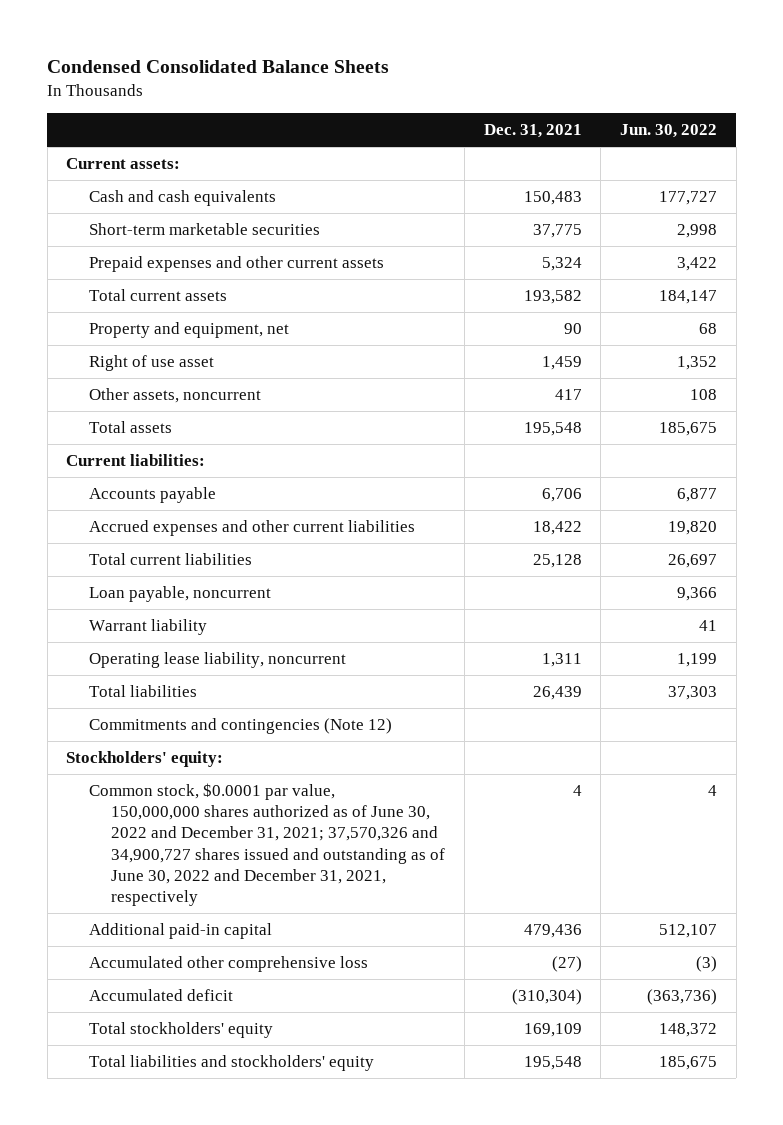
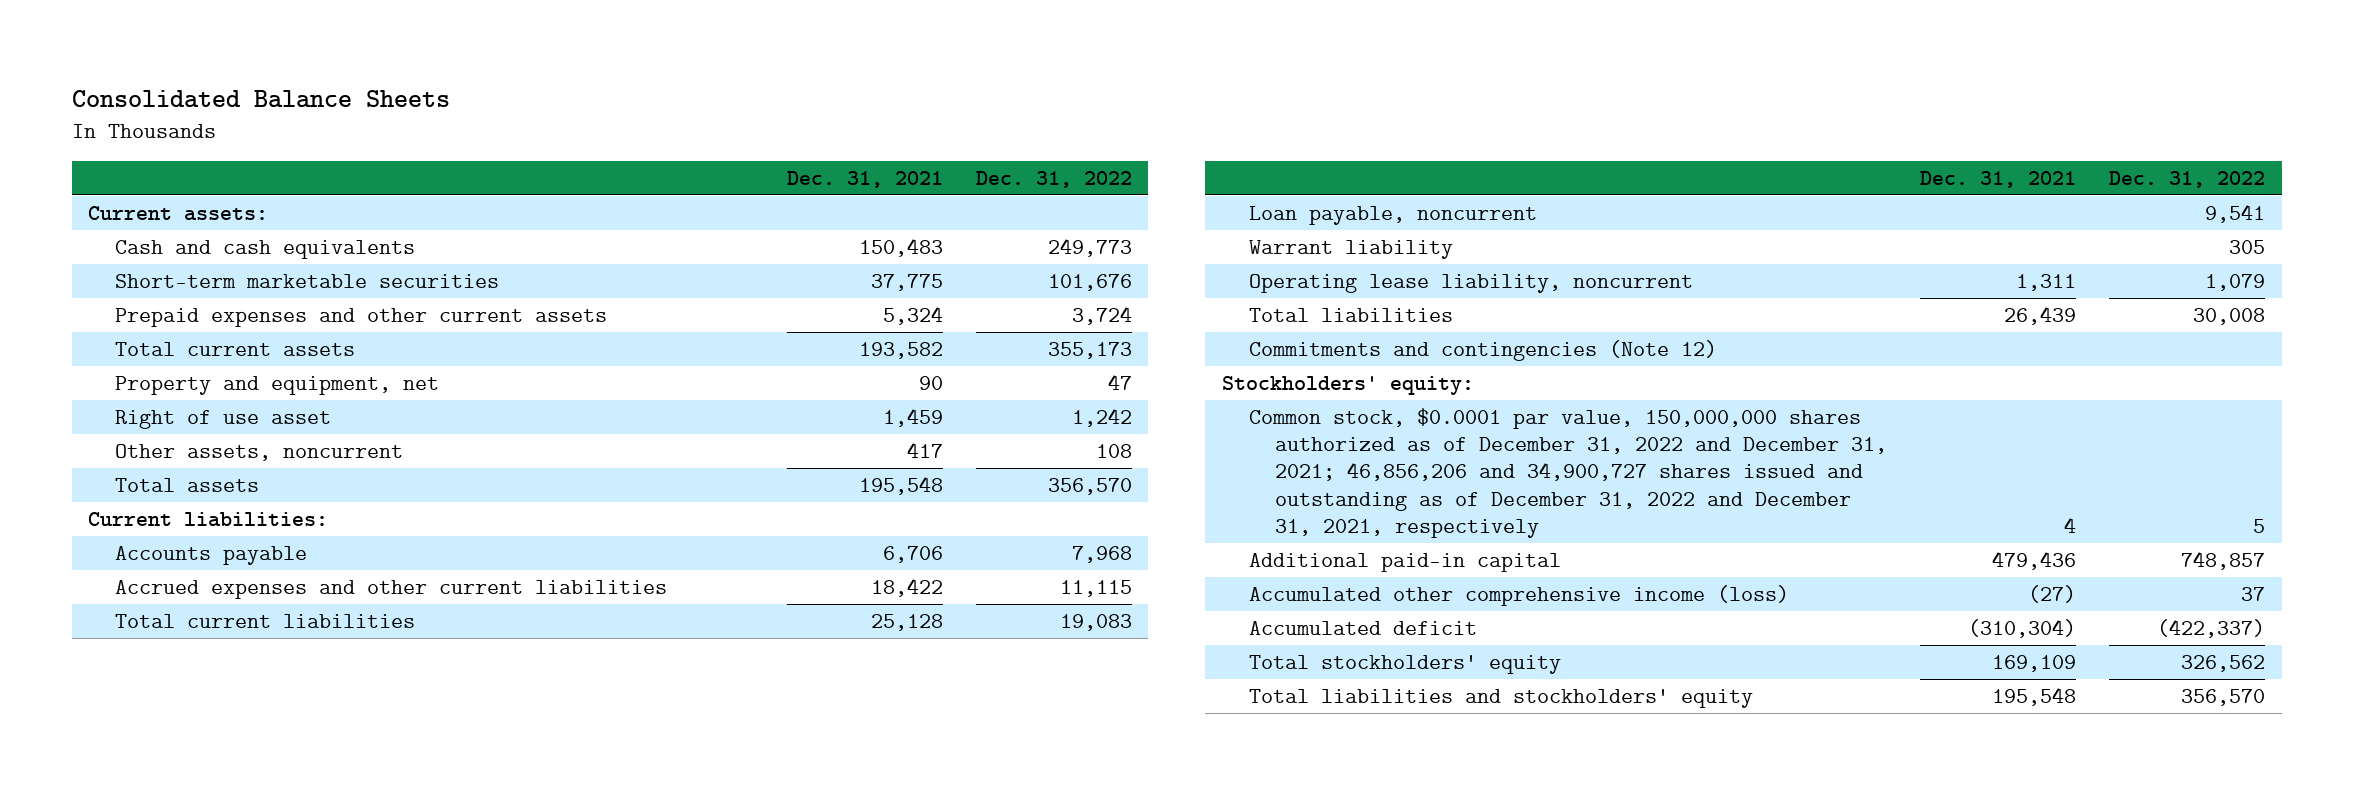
[47,60,390,74] Condensed Consolidated Balance Sheets -> [71,90,450,109] Consolidated Balance Sheets
[619,124,717,139] Jun. 30, 2022 -> none
none -> [975,170,1132,188] Dec. 31, 2022
[88,782,446,907] Common stock, $0.0001 par value, 150,000,000 shares authorized as of June 30, 2022 and December 31, 2021; 37,570,326 and 34,900,727 shares issued and outstanding as of June 30, 2022 and December 31, 2021, respectively -> [1248,407,1888,539] Common stock, $0.0001 par value, 150,000,000 shares authorized as of December 31, 2022 and December 31, 2021; 46,856,206 and 34,900,727 shares issued and outstanding as of December 31, 2022 and December 31, 2021, respectively
[88,955,368,972] Accumulated other comprehensive loss -> [1248,584,1789,606] Accumulated other comprehensive income (loss)

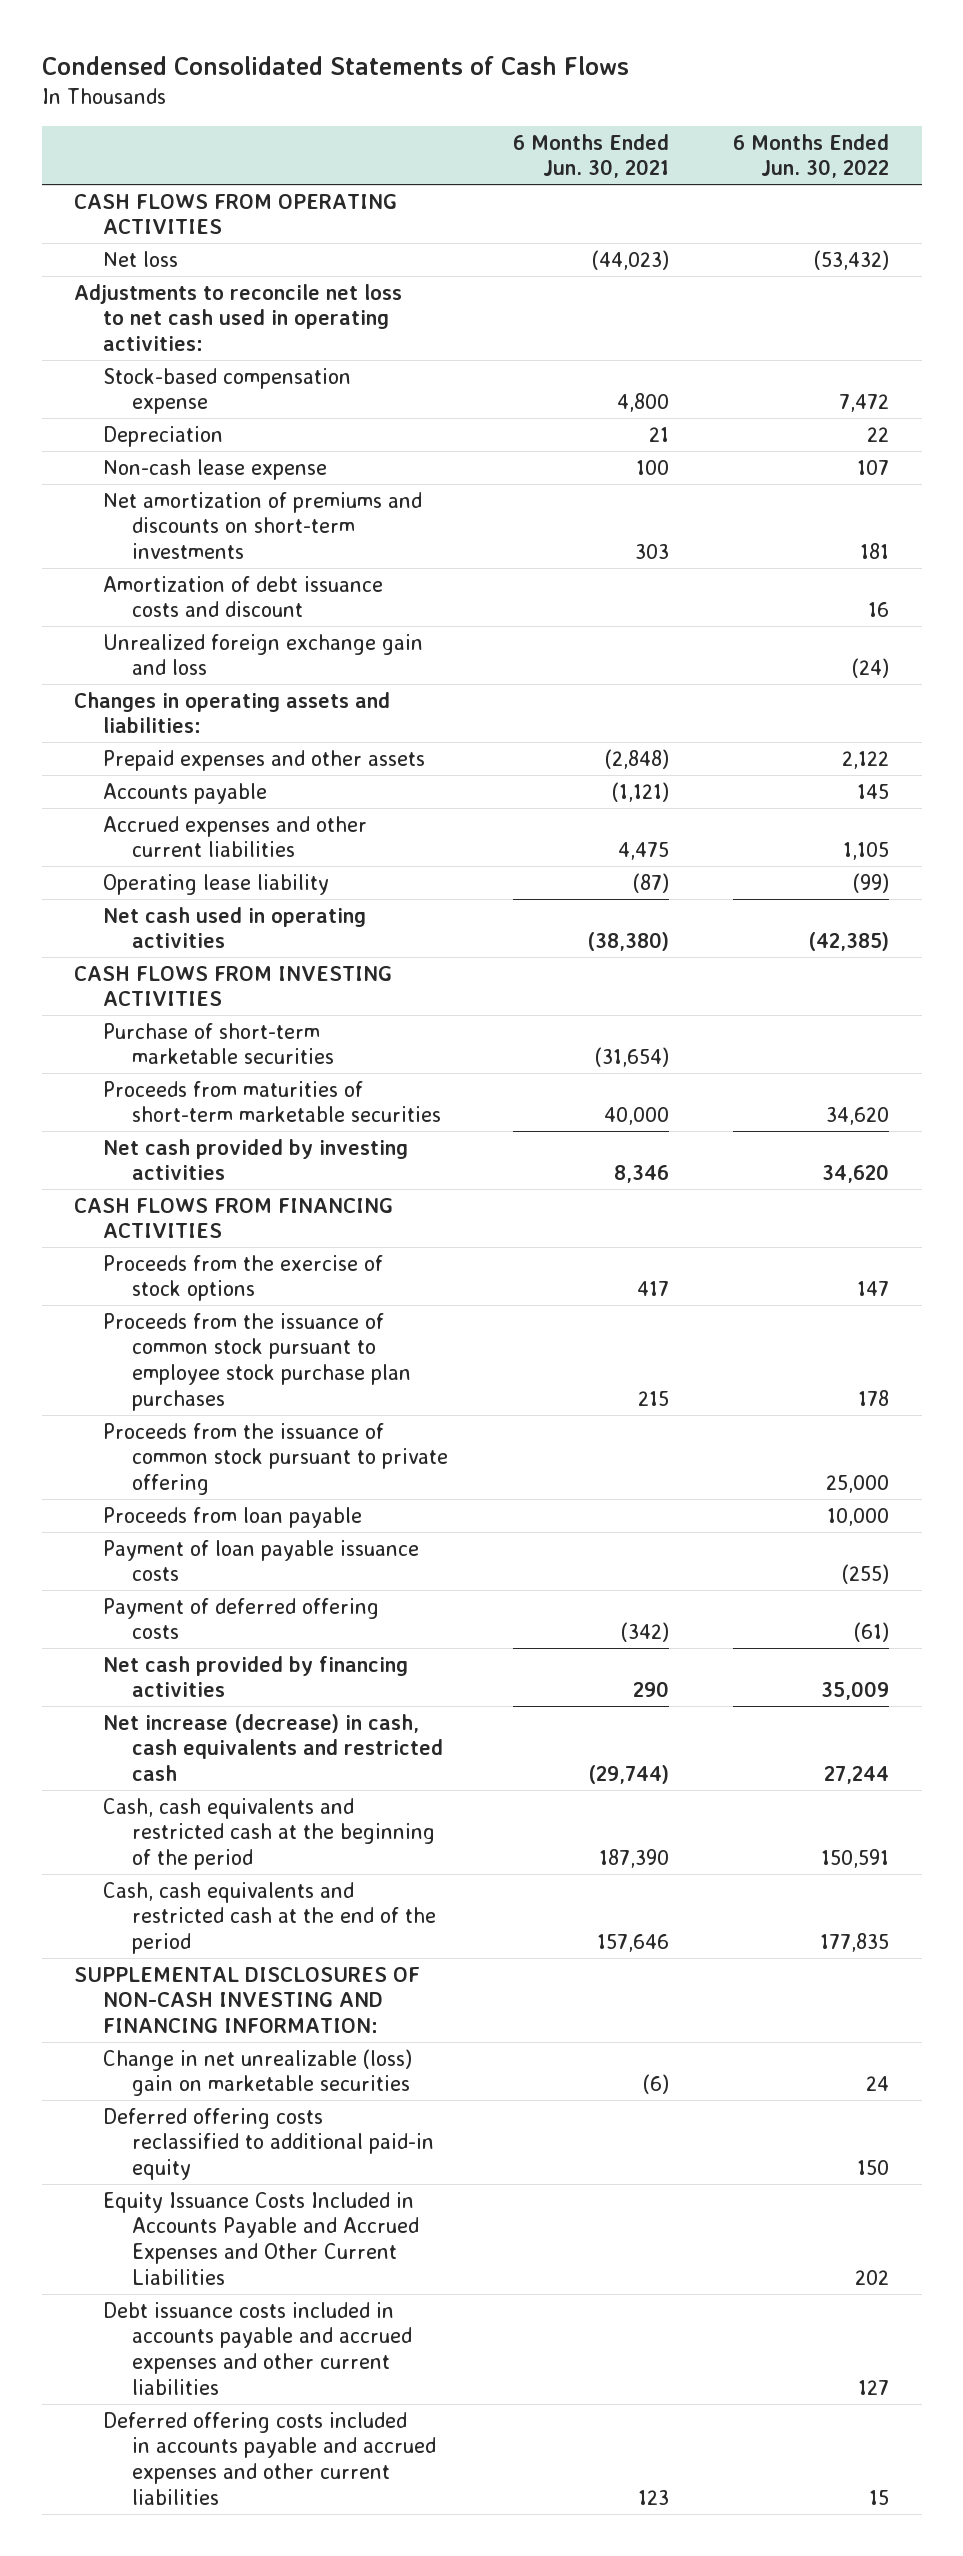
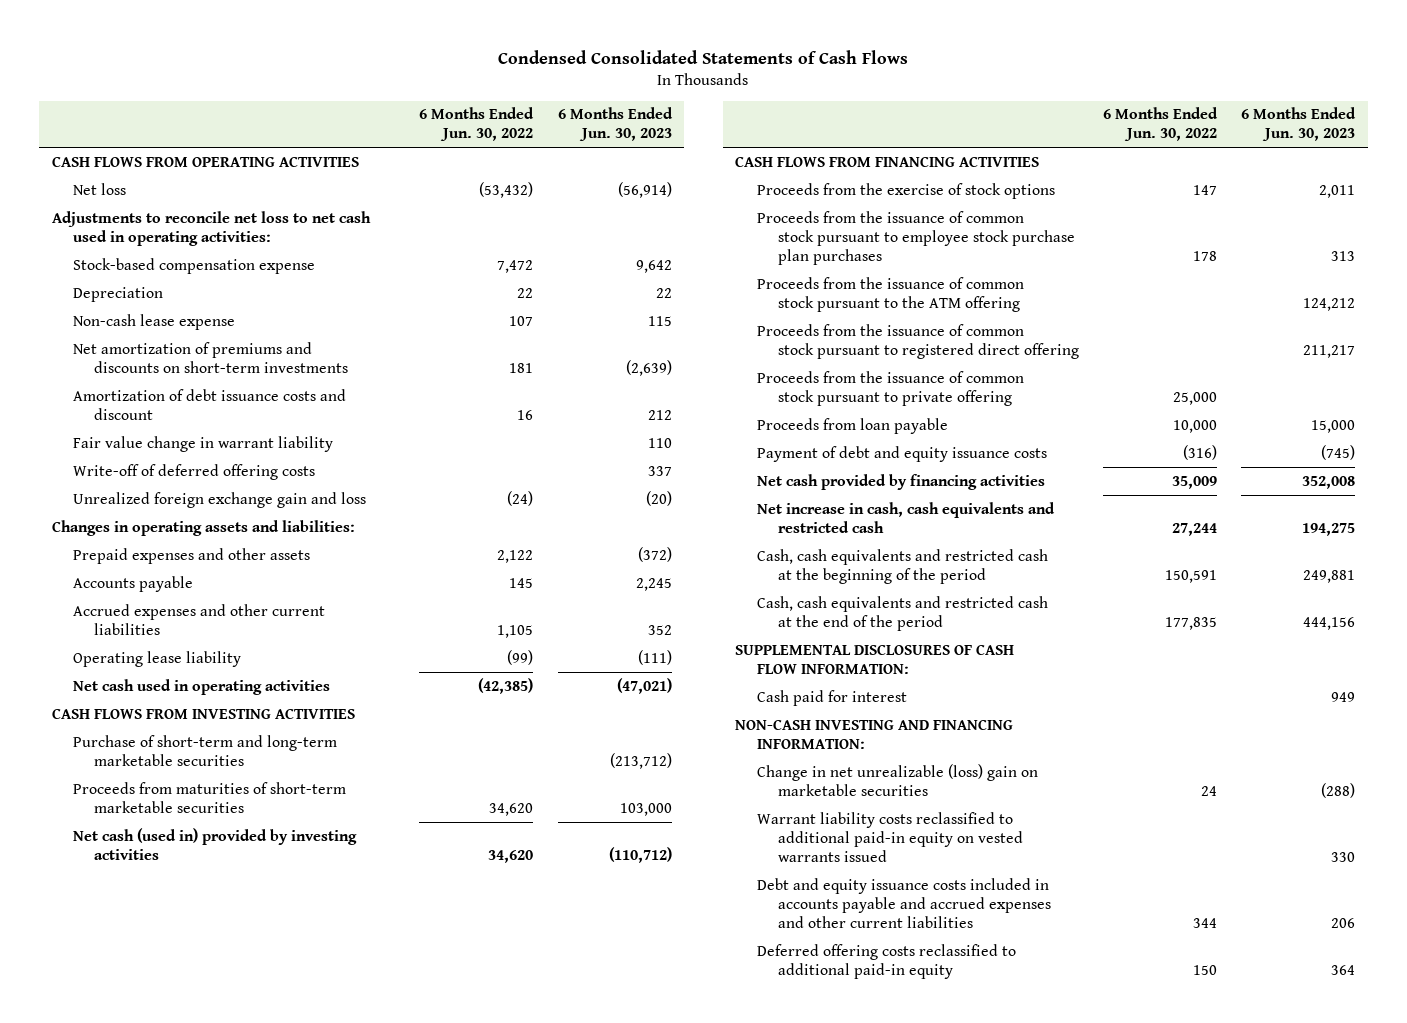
[512,133,669,179] 6 Months Ended Jun. 30, 2021 -> none
none -> [557,107,673,142] 6 Months Ended Jun. 30, 2023
none -> [72,435,333,452] Fair value change in warrant liability
none -> [72,463,315,480] Write-off of deferred offering costs
[102,1022,334,1065] Purchase of short-term marketable securities -> [72,734,337,766] Purchase of short-term and long-term marketable securities
[102,1138,408,1181] Net cash provided by investing activities -> [72,827,357,860] Net cash (used in) provided by investing activities
none -> [756,276,1024,312] Proceeds from the issuance of common stock pursuant to the ATM offering
none -> [756,323,1079,359] Proceeds from the issuance of common stock pursuant to registered direct offering
[102,1539,419,1582] Payment of loan payable issuance costs -> none
[102,1597,379,1640] Payment of deferred offering costs -> none
none -> [756,445,1047,462] Payment of debt and equity issuance costs
[102,1713,443,1782] Net increase (decrease) in cash, cash equivalents and restricted cash -> [756,501,1055,533] Net increase in cash, cash equivalents and restricted cash
none -> [735,643,1015,674] SUPPLEMENTAL DISCLOSURES OF CASH FLOW INFORMATION:
none -> [756,689,907,706] Cash paid for interest
[73,1966,420,2034] SUPPLEMENTAL DISCLOSURES OF NON-CASH INVESTING AND FINANCING INFORMATION: -> [735,718,1014,749] NON-CASH INVESTING AND FINANCING INFORMATION:
none -> [756,811,1023,863] Warrant liability costs reclassified to additional paid-in equity on vested warrants issued
none -> [756,877,1051,929] Debt and equity issuance costs included in accounts payable and accrued expenses and other current liabilities
[102,2191,419,2285] Equity Issuance Costs Included in Accounts Payable and Accrued Expenses and Other Current Liabilities -> none
[102,2301,412,2395] Debt issuance costs included in accounts payable and accrued expenses and other current liabilities -> none
[102,2411,436,2505] Deferred offering costs included in accounts payable and accrued expenses and other current liabilities -> none

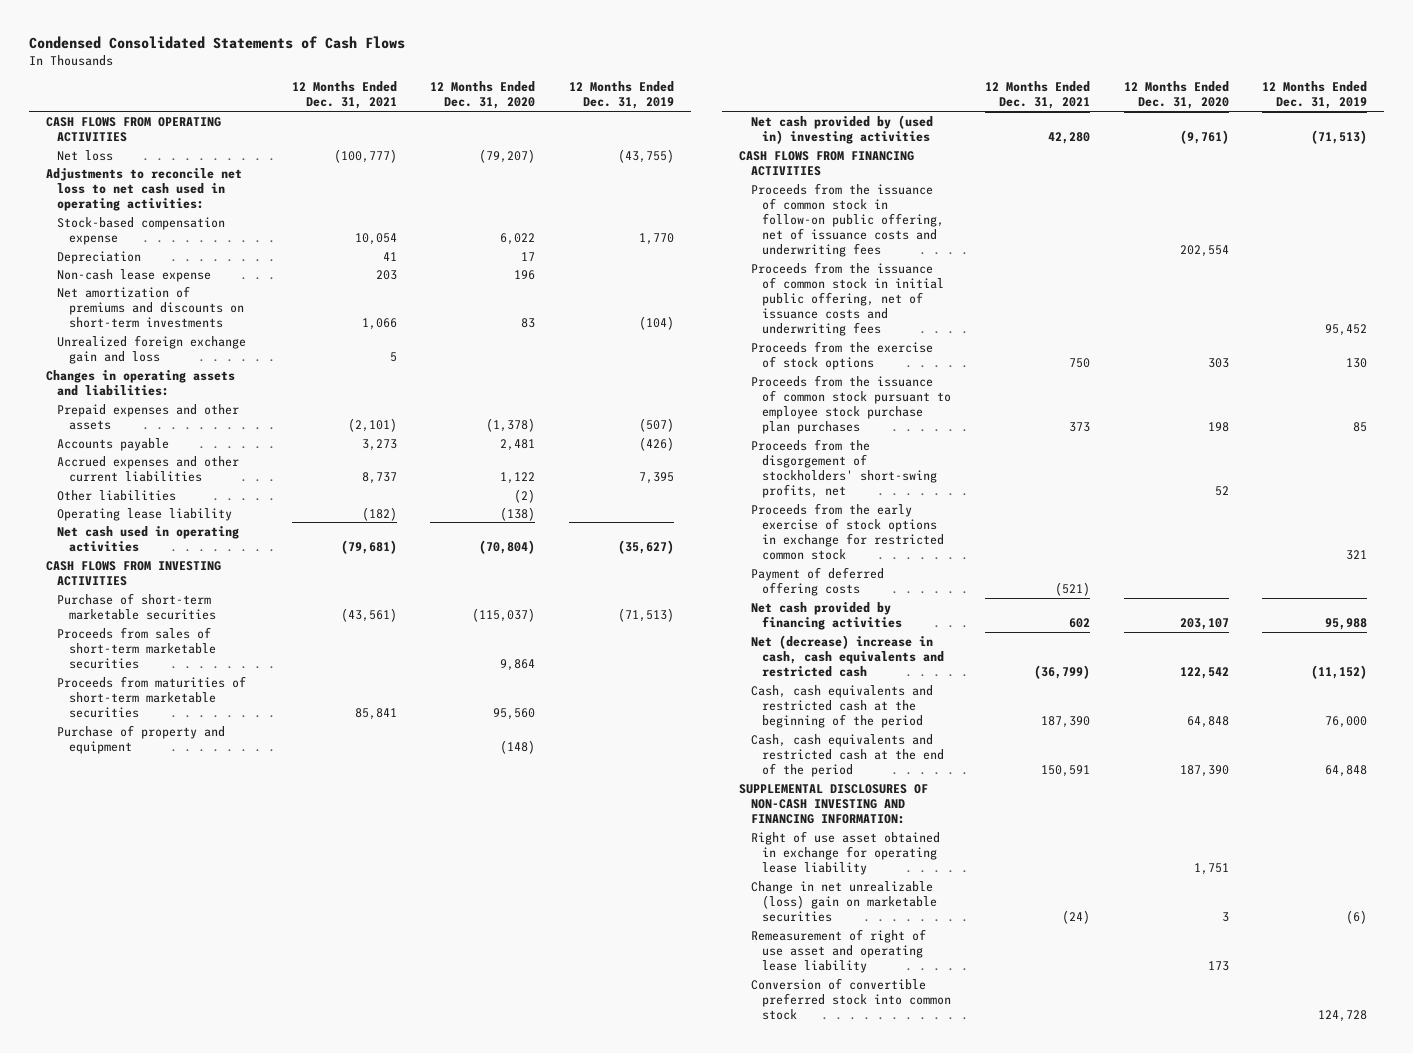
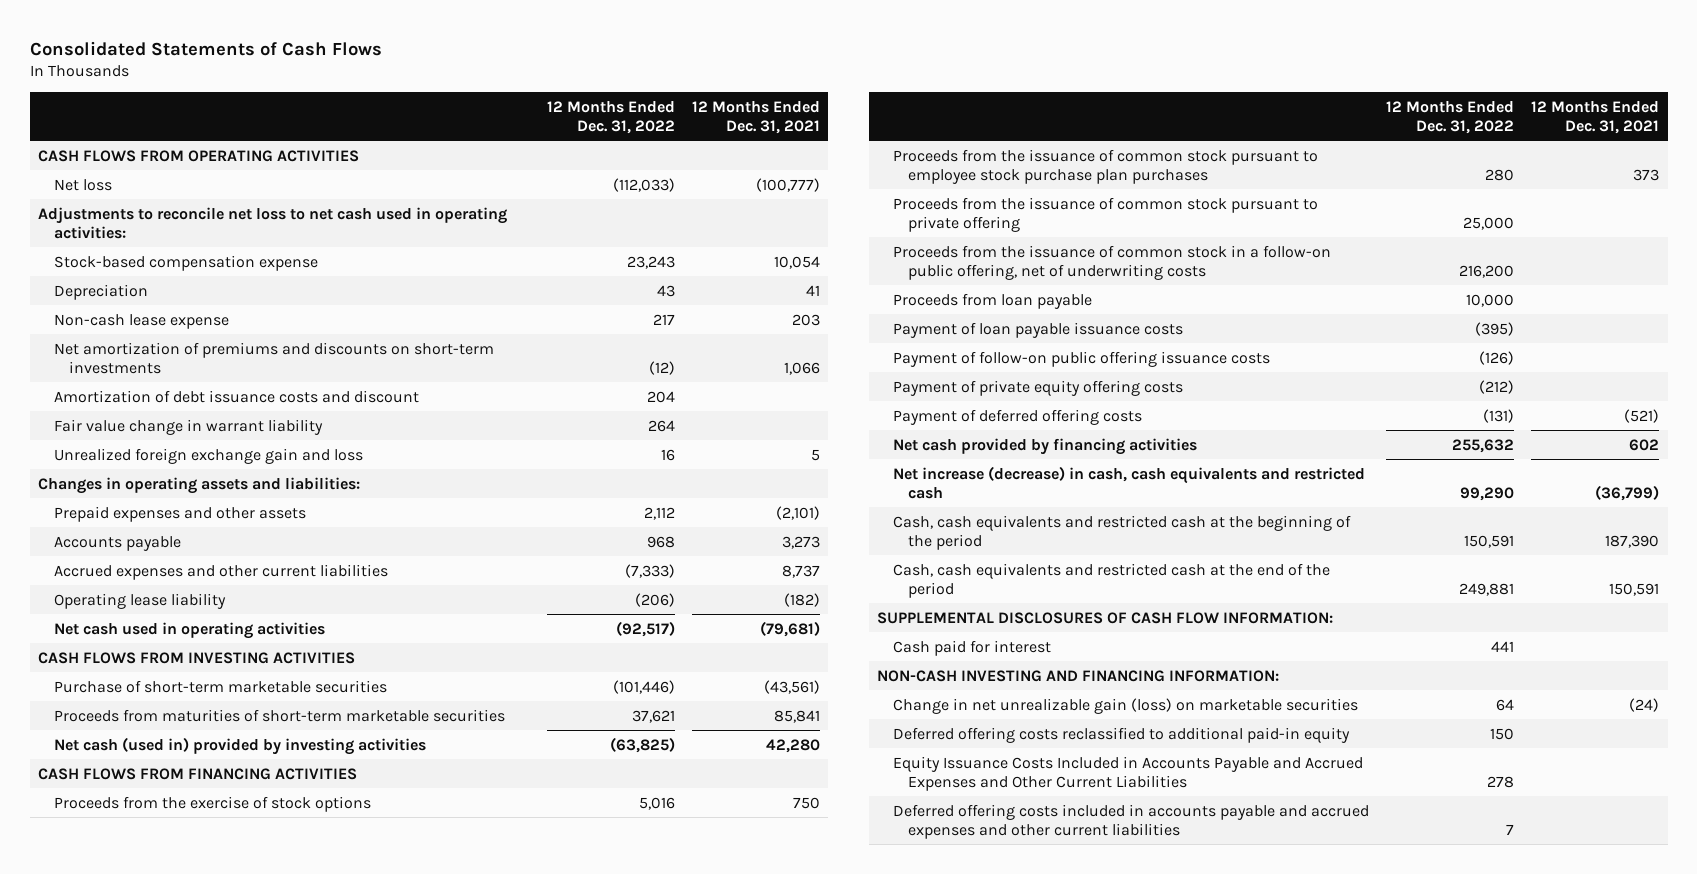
[28,36,405,50] Condensed Consolidated Statements of Cash Flows -> [29,40,382,56] Consolidated Statements of Cash Flows
[430,81,536,110] 12 Months Ended Dec. 31, 2020 -> none
[569,81,675,110] 12 Months Ended Dec. 31, 2019 -> none
none -> [546,100,675,134] 12 Months Ended Dec. 31, 2022
none -> [53,389,419,403] Amortization of debt issuance costs and discount
none -> [53,418,323,435] Fair value change in warrant liability
[57,489,177,501] Other liabilities -> none
[57,626,217,669] Proceeds from sales of short-term marketable securities -> none
[57,724,226,754] Purchase of property and equipment -> none
[750,114,933,144] Net cash provided by (used in) investing activities -> [53,736,426,755] Net cash (used in) provided by investing activities
[750,182,945,257] Proceeds from the issuance of common stock in follow-on public offering, net of issuance costs and underwriting fees -> none
[750,261,945,336] Proceeds from the issuance of common stock in initial public offering, net of issuance costs and underwriting fees -> none
[750,438,938,498] Proceeds from the disgorgement of stockholders' short-swing profits, net -> none
[750,502,945,560] Proceeds from the early exercise of stock options in exchange for restricted common stock -> none
none -> [892,196,1318,232] Proceeds from the issuance of common stock pursuant to private offering
none -> [892,244,1331,280] Proceeds from the issuance of common stock in a follow-on public offering, net of underwriting costs
none -> [892,292,1092,309] Proceeds from loan payable
none -> [892,321,1183,338] Payment of loan payable issuance costs
none -> [892,350,1270,367] Payment of follow-on public offering issuance costs
none -> [892,379,1183,396] Payment of private equity offering costs
[750,634,945,677] Net (decrease) increase in cash, cash equivalents and restricted cash -> [892,465,1365,499] Net increase (decrease) in cash, cash equivalents and restricted cash
[750,830,940,875] Right of use asset obtained in exchange for operating lease liability -> none
[750,928,926,973] Remeasurement of right of use asset and operating lease liability -> none
[750,977,952,1020] Conversion of convertible preferred stock into common stock -> none
none -> [877,611,1334,624] SUPPLEMENTAL DISCLOSURES OF CASH FLOW INFORMATION:
none -> [892,639,1051,656] Cash paid for interest
[739,783,929,824] SUPPLEMENTAL DISCLOSURES OF NON-CASH INVESTING AND FINANCING INFORMATION: -> [877,669,1280,682] NON-CASH INVESTING AND FINANCING INFORMATION:
[750,880,938,922] Change in net unrealizable (loss) gain on marketable securities -> [892,697,1358,714] Change in net unrealizable gain (loss) on marketable securities
none -> [892,726,1350,743] Deferred offering costs reclassified to additional paid-in equity
none -> [892,755,1363,791] Equity Issuance Costs Included in Accounts Payable and Accrued Expenses and Other Current Liabilities
none -> [892,803,1369,839] Deferred offering costs included in accounts payable and accrued expenses and other current liabilities

